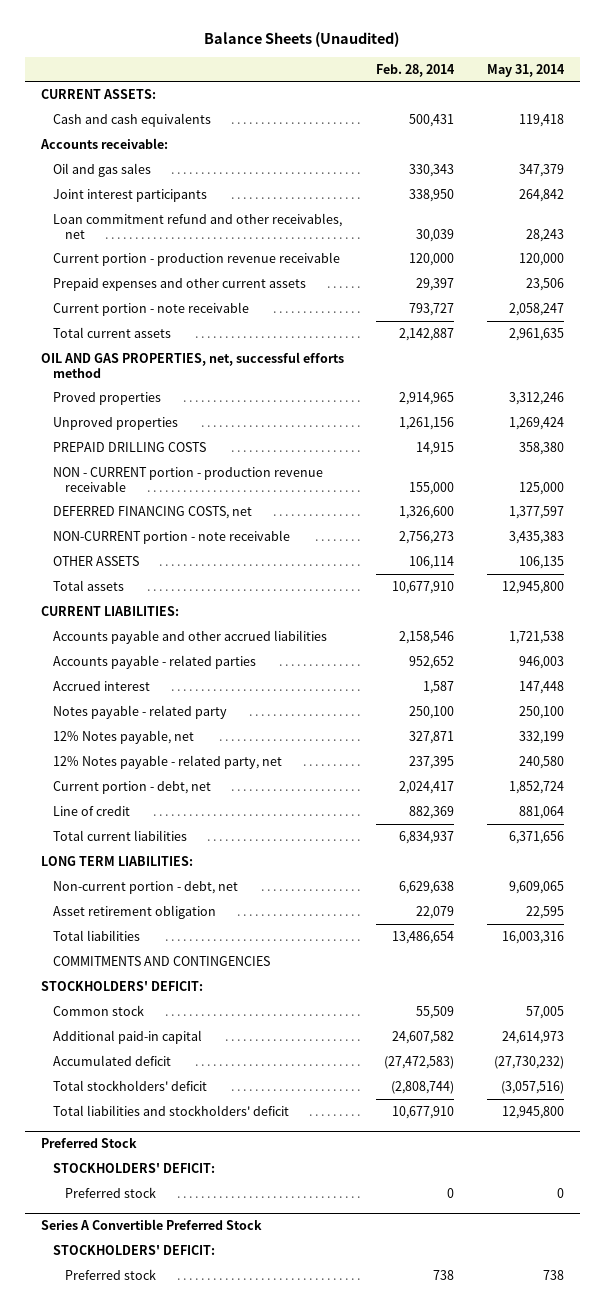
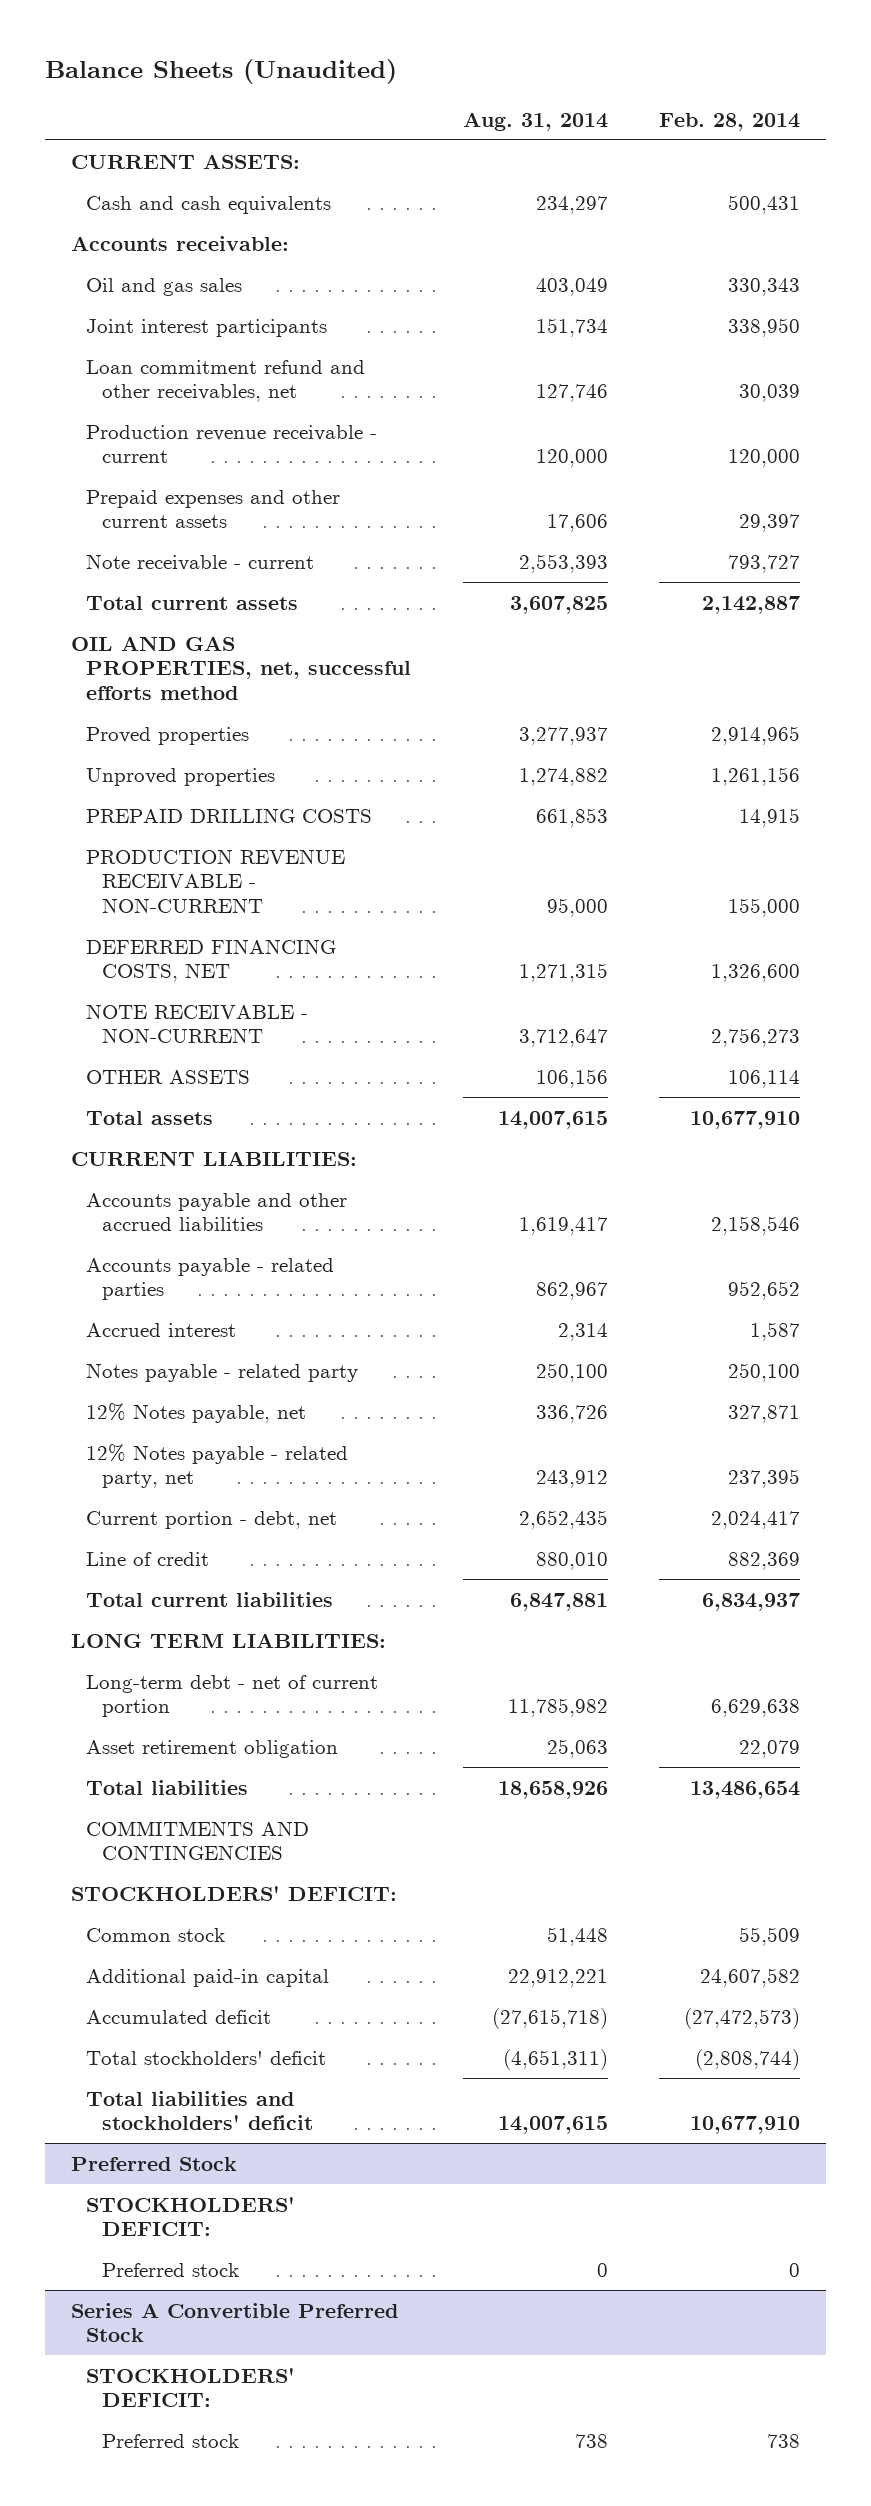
[486,63,565,77] May 31, 2014 -> none
none -> [462,111,608,131] Aug. 31, 2014
[52,251,340,266] Current portion - production revenue receivable -> [86,424,378,464] Production revenue receivable - current
[52,301,249,316] Current portion - note receivable -> [86,553,315,571] Note receivable - current
[52,466,323,492] NON - CURRENT portion - production revenue receivable -> [86,848,346,913] PRODUCTION REVENUE RECEIVABLE - NON-CURRENT
[52,505,252,519] DEFERRED FINANCING COSTS, net -> [86,938,337,983] DEFERRED FINANCING COSTS, NET
[52,529,290,544] NON-CURRENT portion - note receivable -> [86,1003,309,1044] NOTE RECEIVABLE - NON-CURRENT
[52,880,238,894] Non-current portion - debt, net -> [86,1674,379,1718] Long-term debt - net of current portion
[384,1055,455,1069] (27,472,583) -> [684,2007,801,2029] (27,472,573)

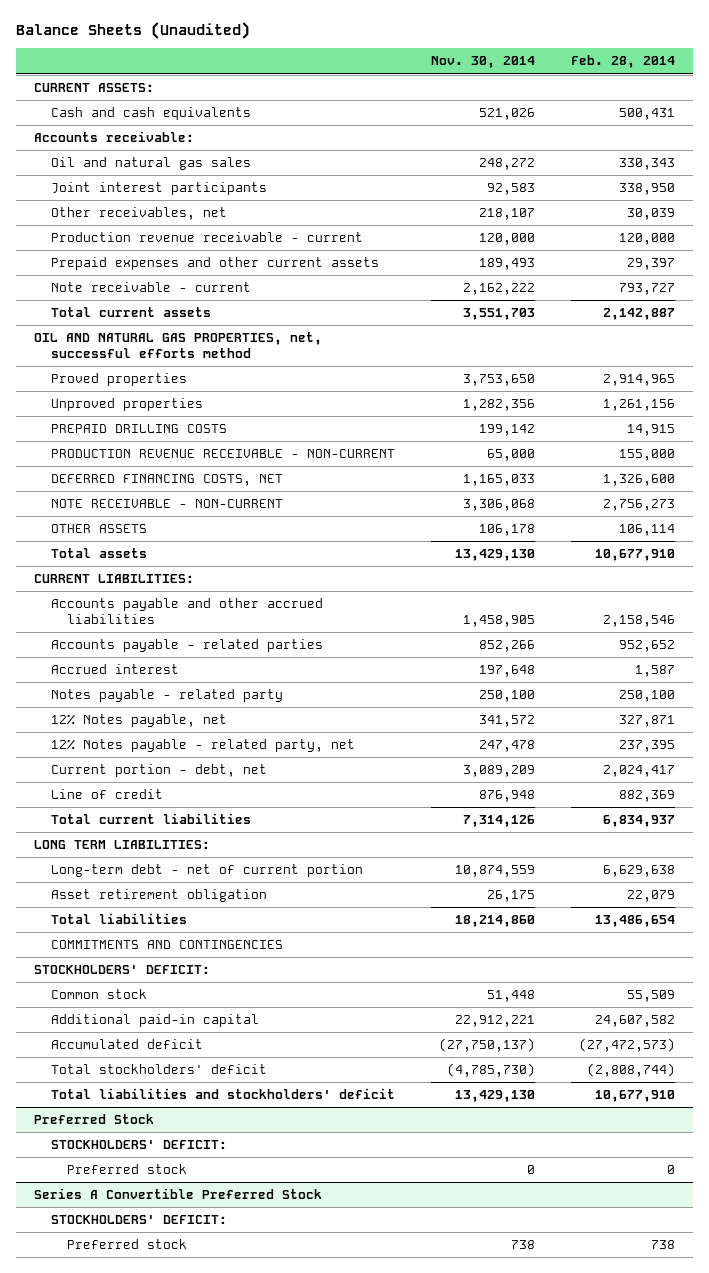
[462,111,608,131] Aug. 31, 2014 -> none
none -> [430,56,535,69] Nov. 30, 2014
[86,277,243,296] Oil and gas sales -> [50,157,251,171] Oil and natural gas sales
[86,359,366,403] Loan commitment refund and other receivables, net -> [50,207,227,221] Other receivables, net
[70,635,412,700] OIL AND GAS PROPERTIES, net, successful efforts method -> [33,332,322,358] OIL AND NATURAL GAS PROPERTIES, net, successful efforts method

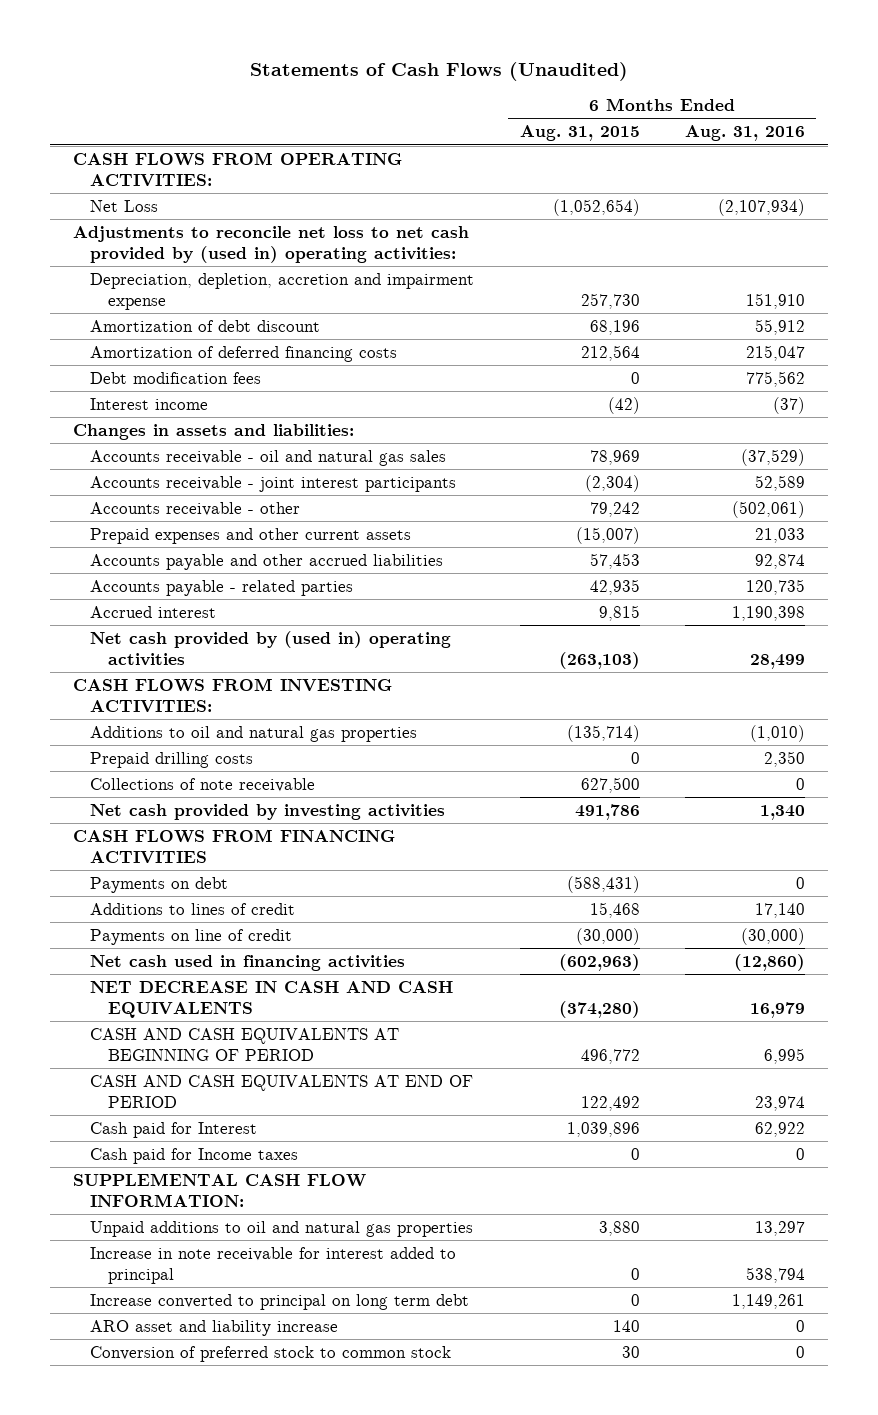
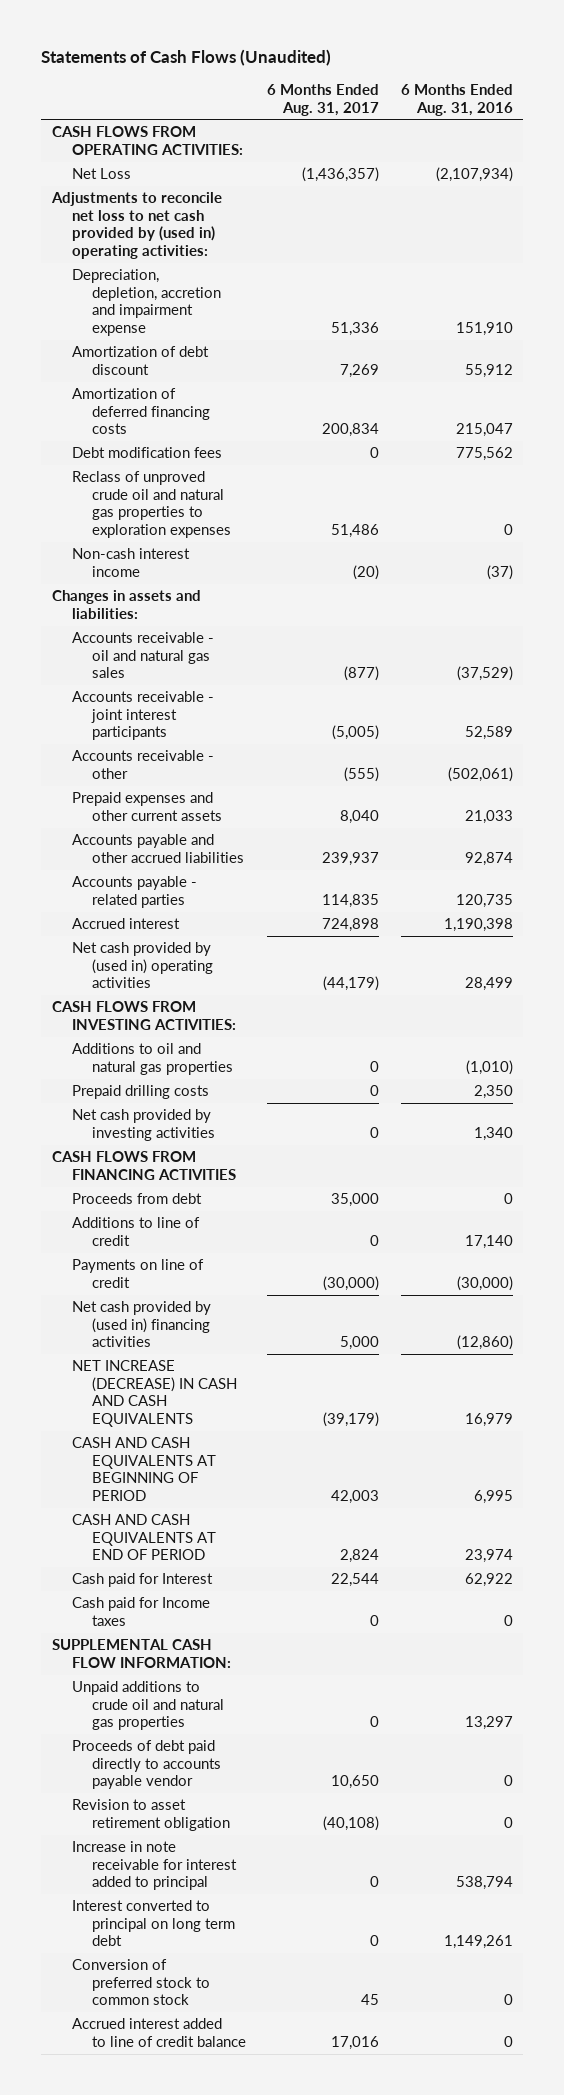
[519,125,640,142] Aug. 31, 2015 -> none
none -> [267,84,380,116] 6 Months Ended Aug. 31, 2017
none -> [71,471,231,539] Reclass of unproved crude oil and natural gas properties to exploration expenses
[90,397,209,410] Interest income -> [71,548,190,577] Non-cash interest income
[90,777,316,792] Collections of note receivable -> none
[90,876,229,893] Payments on debt -> none
none -> [71,1193,202,1205] Proceeds from debt
[90,902,296,915] Additions to lines of credit -> [71,1217,200,1246] Additions to line of credit
[90,954,406,971] Net cash used in financing activities -> [71,1301,211,1348] Net cash provided by (used in) financing activities
[90,980,454,1018] NET DECREASE IN CASH AND CASH EQUIVALENTS -> [71,1360,237,1428] NET INCREASE (DECREASE) IN CASH AND CASH EQUIVALENTS
[90,1220,474,1237] Unpaid additions to oil and natural gas properties -> [71,1681,224,1731] Unpaid additions to crude oil and natural gas properties
none -> [71,1740,221,1790] Proceeds of debt paid directly to accounts payable vendor
none -> [71,1799,230,1831] Revision to asset retirement obligation
[90,1319,339,1336] ARO asset and liability increase -> none
[90,1293,470,1310] Increase converted to principal on long term debt -> [71,1900,235,1947] Interest converted to principal on long term debt
none -> [71,2018,246,2047] Accrued interest added to line of credit balance

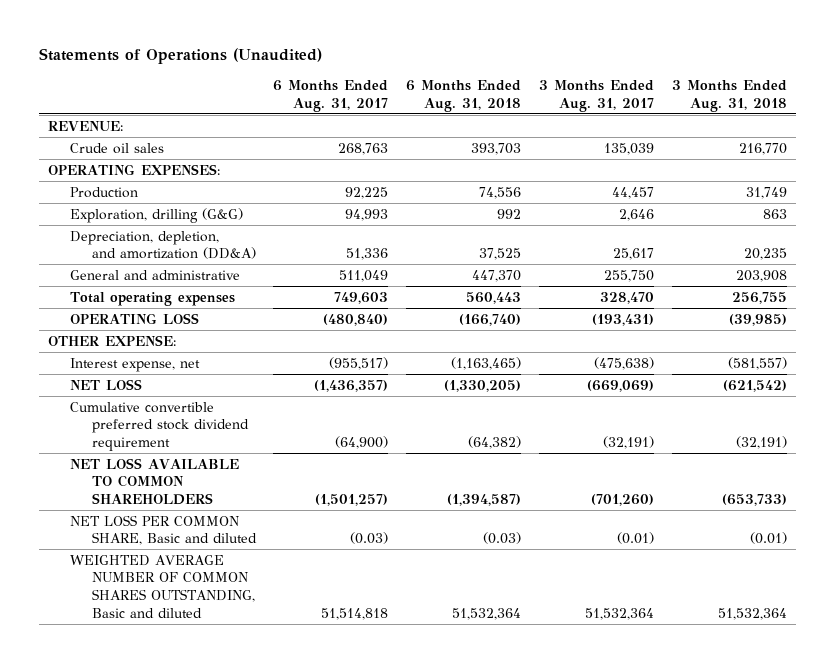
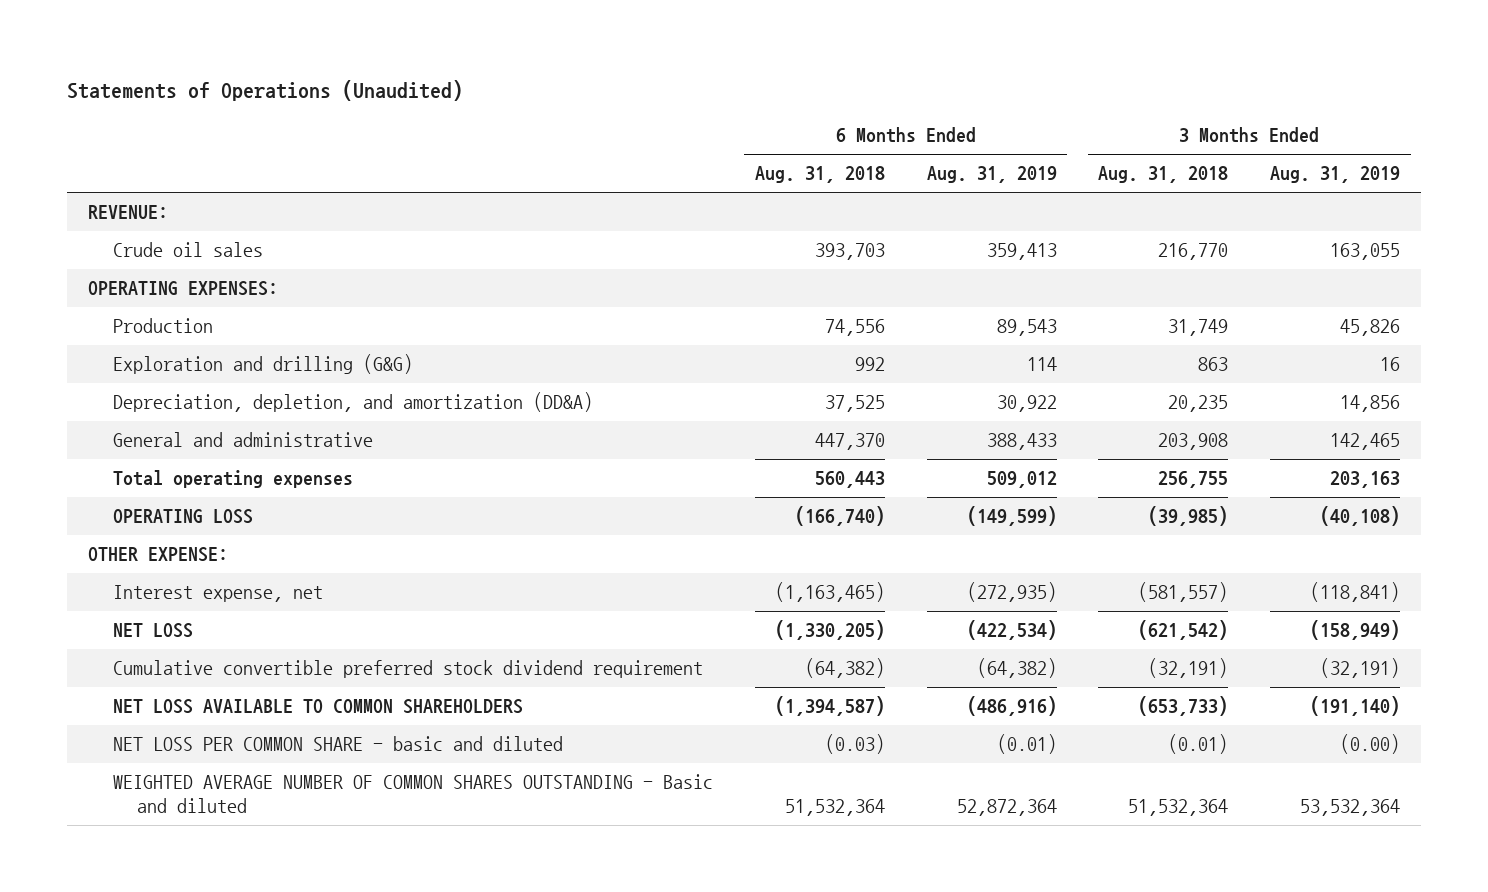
[273,79,389,112] 6 Months Ended Aug. 31, 2017 -> none
[539,79,655,112] 3 Months Ended Aug. 31, 2017 -> none
none -> [926,166,1057,184] Aug. 31, 2019
none -> [1270,166,1401,184] Aug. 31, 2019
[69,207,243,223] Exploration, drilling (G&G) -> [112,354,413,375] Exploration and drilling (G&G)
[69,514,257,546] NET LOSS PER COMMON SHARE, Basic and diluted -> [112,736,563,752] NET LOSS PER COMMON SHARE - basic and diluted
[69,554,255,619] WEIGHTED AVERAGE NUMBER OF COMMON SHARES OUTSTANDING, Basic and diluted -> [112,774,713,814] WEIGHTED AVERAGE NUMBER OF COMMON SHARES OUTSTANDING - Basic and diluted

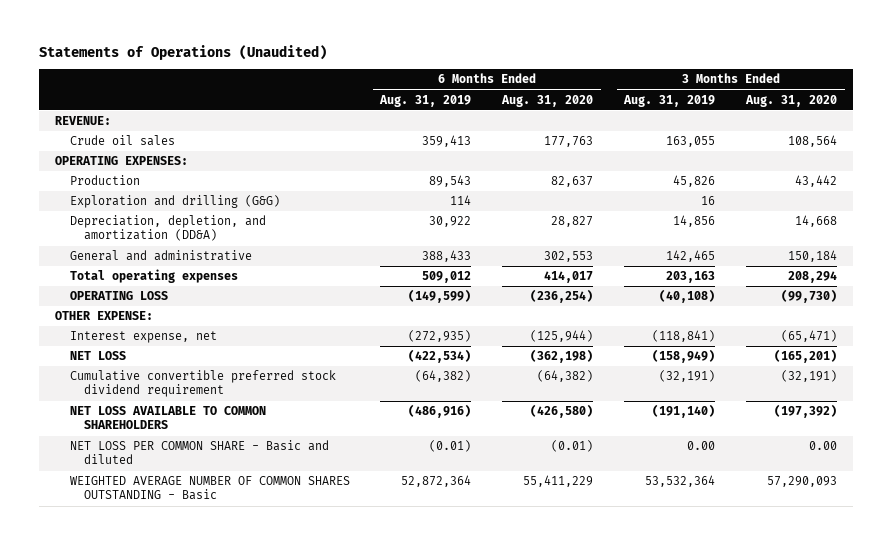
[754,166,885,184] Aug. 31, 2018 -> none
[1098,166,1229,184] Aug. 31, 2018 -> none
none -> [501,94,594,107] Aug. 31, 2020
none -> [745,94,838,107] Aug. 31, 2020
[112,736,563,752] NET LOSS PER COMMON SHARE - basic and diluted -> [69,440,329,465] NET LOSS PER COMMON SHARE - Basic and diluted
[1340,734,1401,755] (0.00) -> [687,441,716,451] 0.00
[112,774,713,814] WEIGHTED AVERAGE NUMBER OF COMMON SHARES OUTSTANDING - Basic and diluted -> [69,476,350,501] WEIGHTED AVERAGE NUMBER OF COMMON SHARES OUTSTANDING - Basic

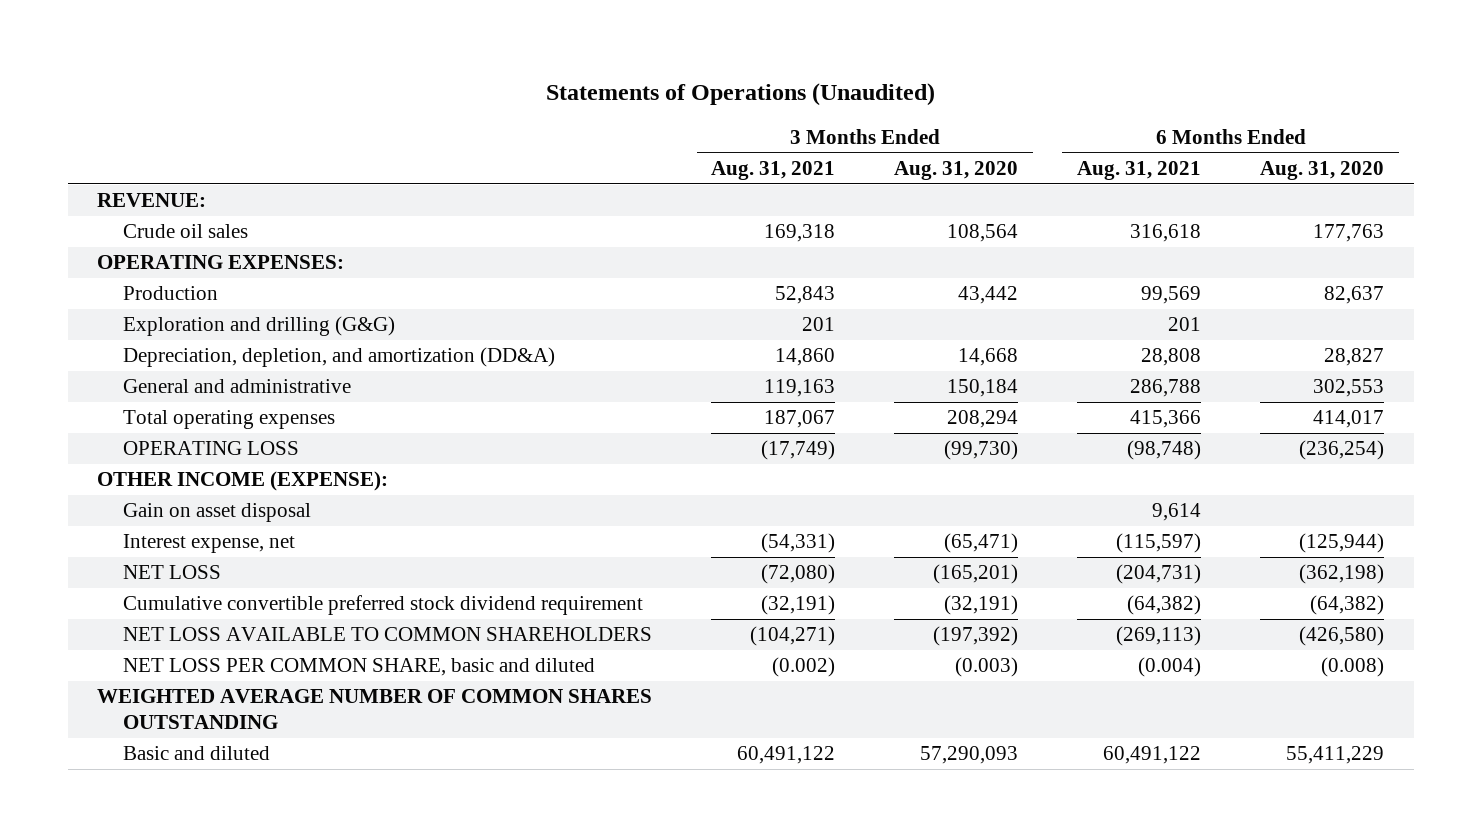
[379,94,472,107] Aug. 31, 2019 -> none
[623,94,716,107] Aug. 31, 2019 -> none
none -> [711,160,836,180] Aug. 31, 2021
none -> [1077,160,1202,180] Aug. 31, 2021
[54,311,153,321] OTHER EXPENSE: -> [97,471,389,492] OTHER INCOME (EXPENSE):
none -> [123,503,312,523] Gain on asset disposal
[69,440,329,465] NET LOSS PER COMMON SHARE - Basic and diluted -> [123,658,596,677] NET LOSS PER COMMON SHARE, basic and diluted
[551,440,594,453] (0.01) -> [1321,657,1385,678] (0.008)
[809,441,838,451] 0.00 -> [955,657,1019,678] (0.003)
none -> [97,689,653,730] WEIGHTED AVERAGE NUMBER OF COMMON SHARES OUTSTANDING
[69,476,350,501] WEIGHTED AVERAGE NUMBER OF COMMON SHARES OUTSTANDING - Basic -> [123,746,271,761] Basic and diluted

